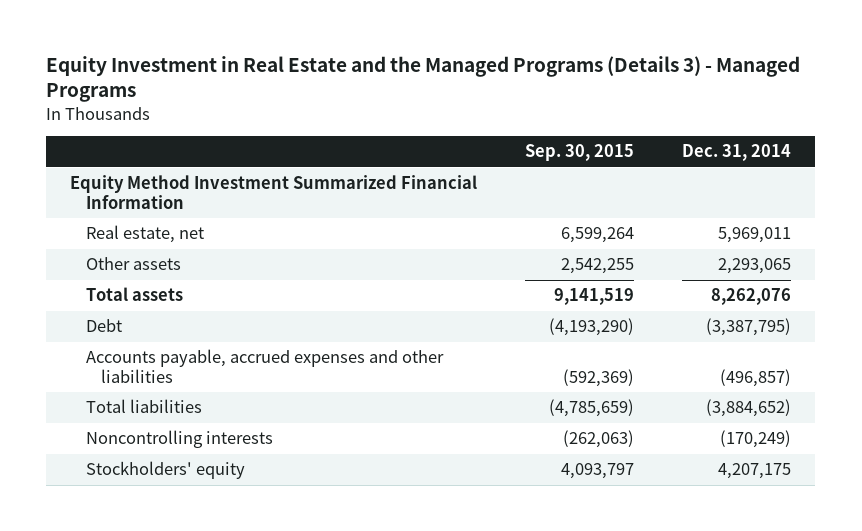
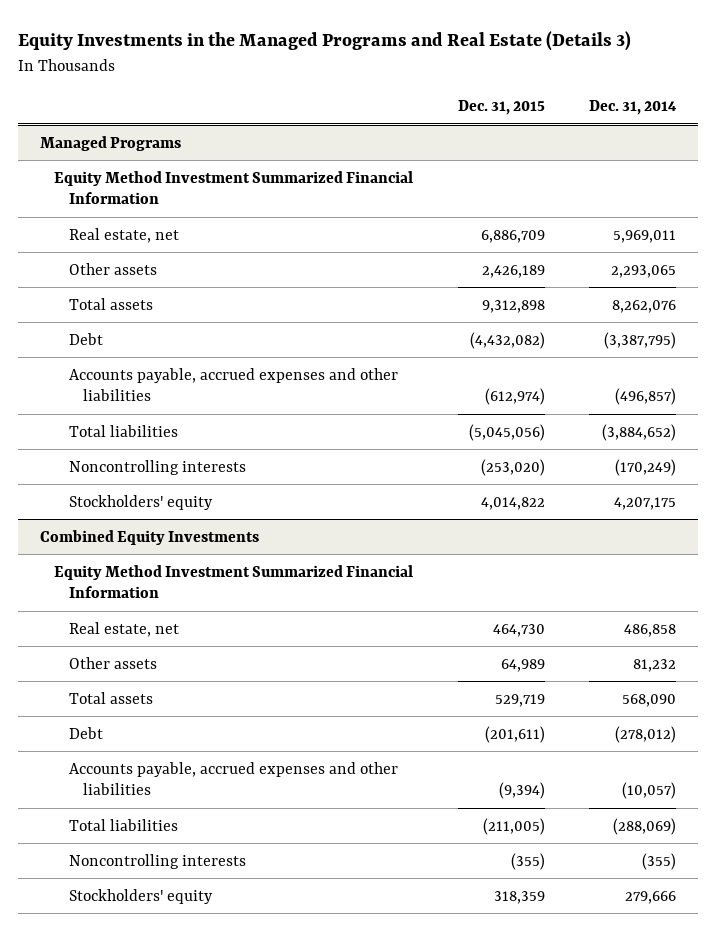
[46,55,801,103] Equity Investment in Real Estate and the Managed Programs (Details 3) - Managed Programs -> [18,31,632,52] Equity Investments in the Managed Programs and Real Estate (Details 3)
[525,144,635,162] Sep. 30, 2015 -> none
none -> [457,100,545,116] Dec. 31, 2015
none -> [40,135,182,151] Managed Programs
none -> [40,529,260,545] Combined Equity Investments
none -> [54,564,414,599] Equity Method Investment Summarized Financial Information
none -> [68,621,179,637] Real estate, net
none -> [68,656,157,669] Other assets
none -> [68,691,153,704] Total assets
none -> [68,726,103,739] Debt
none -> [68,761,398,796] Accounts payable, accrued expenses and other liabilities
none -> [68,818,178,831] Total liabilities
none -> [68,853,246,869] Noncontrolling interests
none -> [68,888,213,904] Stockholders' equity

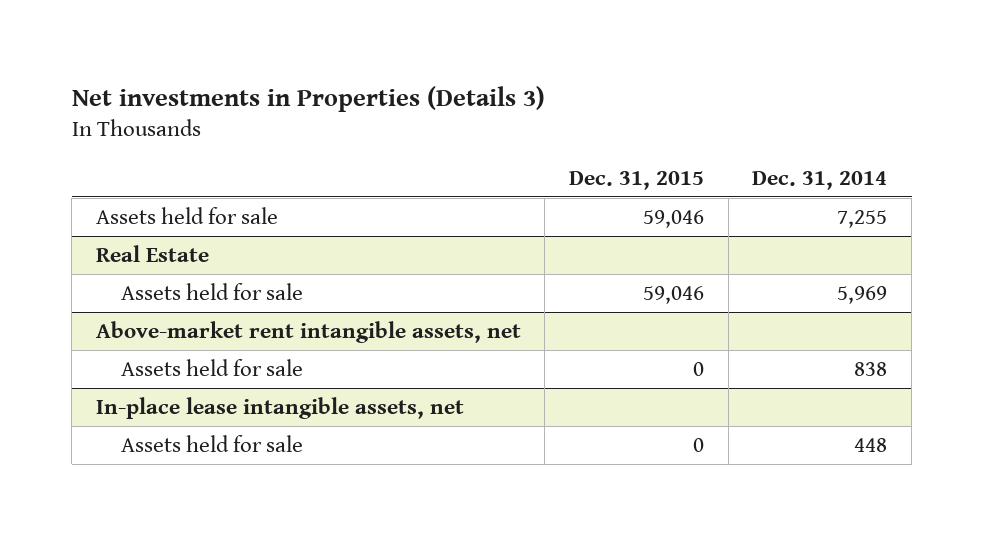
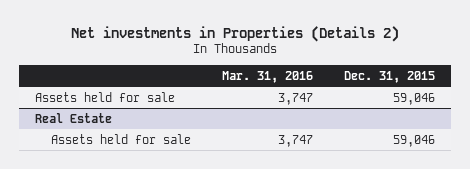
[71,86,545,113] Net investments in Properties (Details 3) -> [71,25,400,42] Net investments in Properties (Details 2)
[752,170,888,190] Dec. 31, 2014 -> none
none -> [221,70,313,83] Mar. 31, 2016
[95,320,521,343] Above-market rent intangible assets, net -> none
[120,358,303,376] Assets held for sale -> none
[95,396,464,419] In-place lease intangible assets, net -> none
[120,434,303,452] Assets held for sale -> none

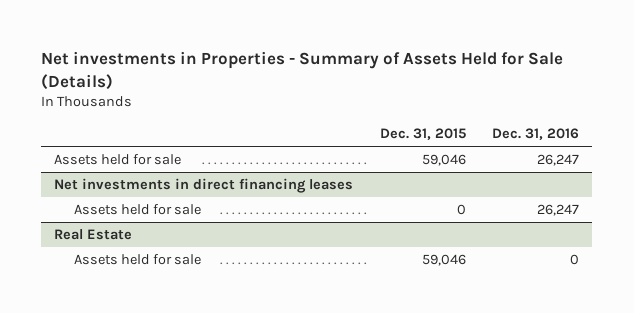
[71,25,400,42] Net investments in Properties (Details 2) -> [41,50,564,90] Net investments in Properties - Summary of Assets Held for Sale (Details)
[221,70,313,83] Mar. 31, 2016 -> none
none -> [492,128,580,141] Dec. 31, 2016
none -> [54,178,354,194] Net investments in direct financing leases
none -> [74,204,202,216] Assets held for sale

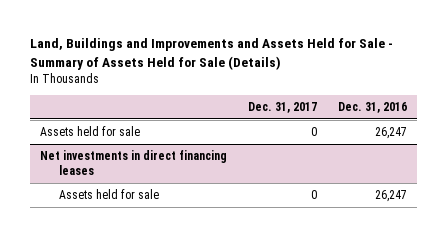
[41,50,564,90] Net investments in Properties - Summary of Assets Held for Sale (Details) -> [29,38,393,70] Land, Buildings and Improvements and Assets Held for Sale - Summary of Assets Held for Sale (Details)
[379,128,466,141] Dec. 31, 2015 -> none
none -> [247,101,317,113] Dec. 31, 2017
[54,229,133,241] Real Estate -> none
[74,254,202,266] Assets held for sale -> none

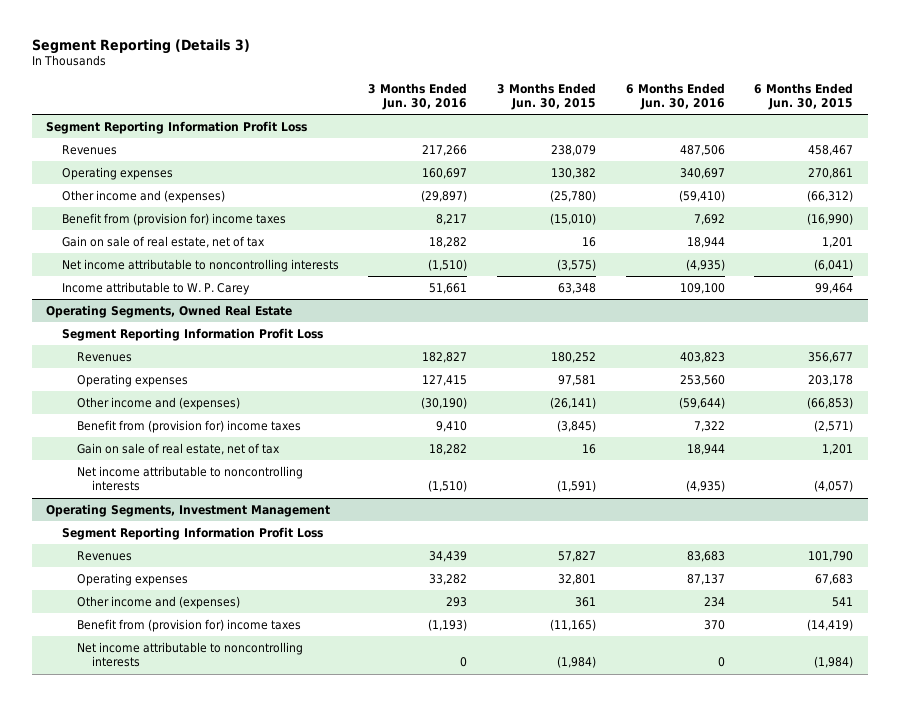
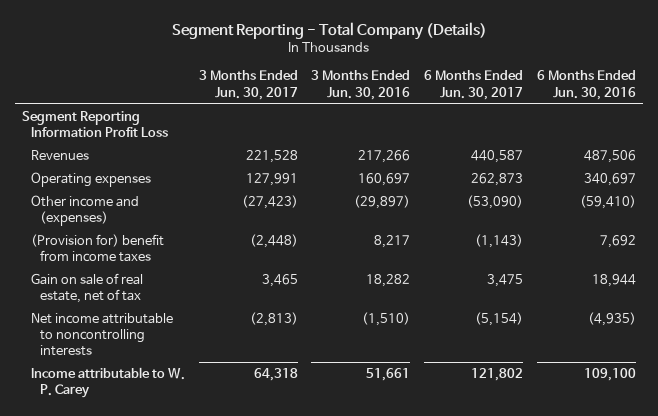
[31,38,250,54] Segment Reporting (Details 3) -> [171,21,487,40] Segment Reporting - Total Company (Details)
[497,82,597,110] 3 Months Ended Jun. 30, 2015 -> none
[754,82,854,110] 6 Months Ended Jun. 30, 2015 -> none
none -> [198,70,298,100] 3 Months Ended Jun. 30, 2017
none -> [424,70,524,100] 6 Months Ended Jun. 30, 2017
[61,212,286,226] Benefit from (provision for) income taxes -> [31,233,165,263] (Provision for) benefit from income taxes
[46,304,293,318] Operating Segments, Owned Real Estate -> none
[61,327,323,341] Segment Reporting Information Profit Loss -> none
[77,351,133,362] Revenues -> none
[77,373,189,387] Operating expenses -> none
[77,396,241,410] Other income and (expenses) -> none
[77,419,302,433] Benefit from (provision for) income taxes -> none
[77,442,281,455] Gain on sale of real estate, net of tax -> none
[77,465,304,492] Net income attributable to noncontrolling interests -> none
[46,503,331,517] Operating Segments, Investment Management -> none
[61,526,323,540] Segment Reporting Information Profit Loss -> none
[77,550,133,561] Revenues -> none
[77,572,189,586] Operating expenses -> none
[77,595,241,609] Other income and (expenses) -> none
[77,618,302,632] Benefit from (provision for) income taxes -> none
[77,641,304,668] Net income attributable to noncontrolling interests -> none

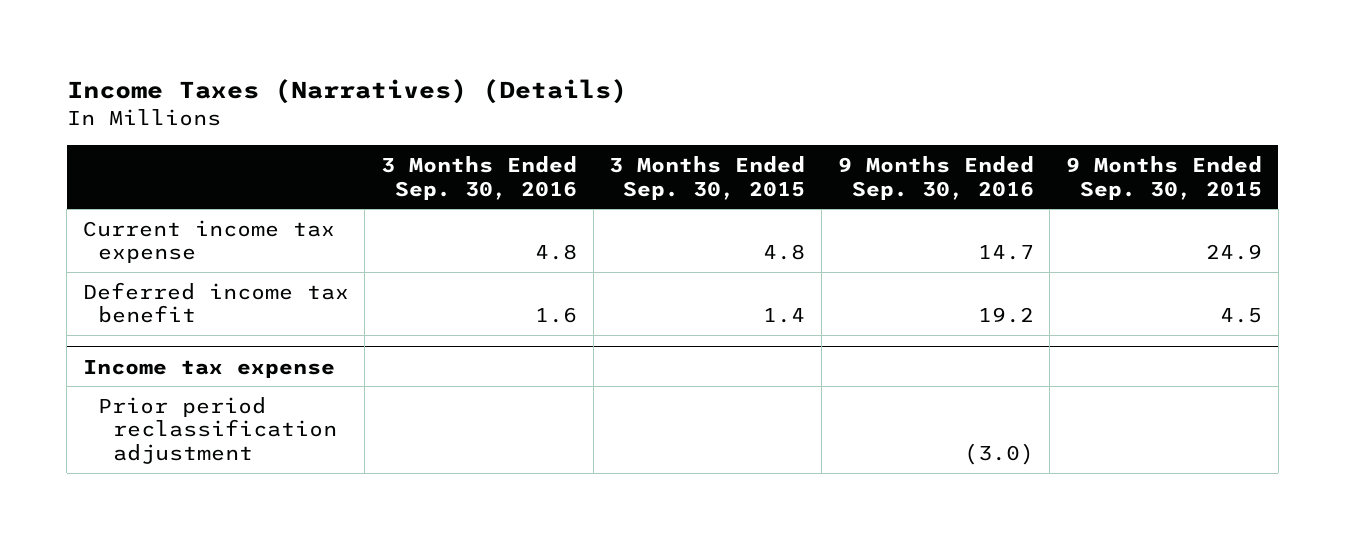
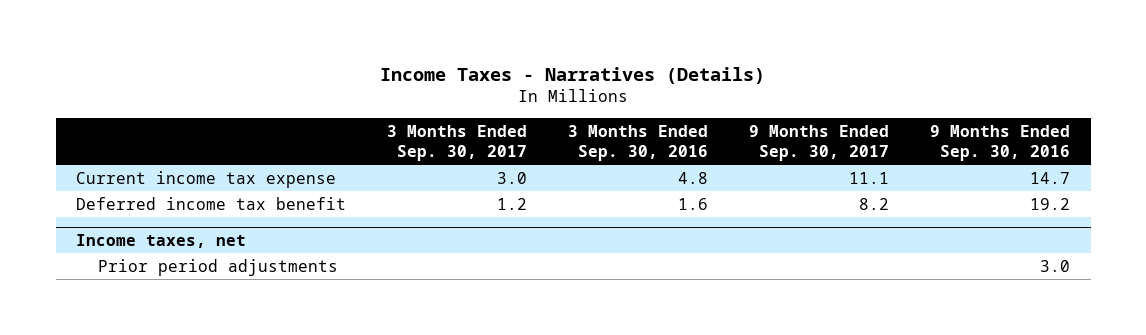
[66,78,627,104] Income Taxes (Narratives) (Details) -> [380,66,766,84] Income Taxes - Narratives (Details)
[609,156,806,200] 3 Months Ended Sep. 30, 2015 -> none
[1066,156,1263,200] 9 Months Ended Sep. 30, 2015 -> none
none -> [387,124,528,162] 3 Months Ended Sep. 30, 2017
none -> [749,124,890,162] 9 Months Ended Sep. 30, 2017
[82,359,335,378] Income tax expense -> [76,233,247,248] Income taxes, net
[97,396,338,464] Prior period reclassification adjustment -> [97,258,338,276] Prior period adjustments
[963,442,1034,465] (3.0) -> [1040,259,1071,272] 3.0

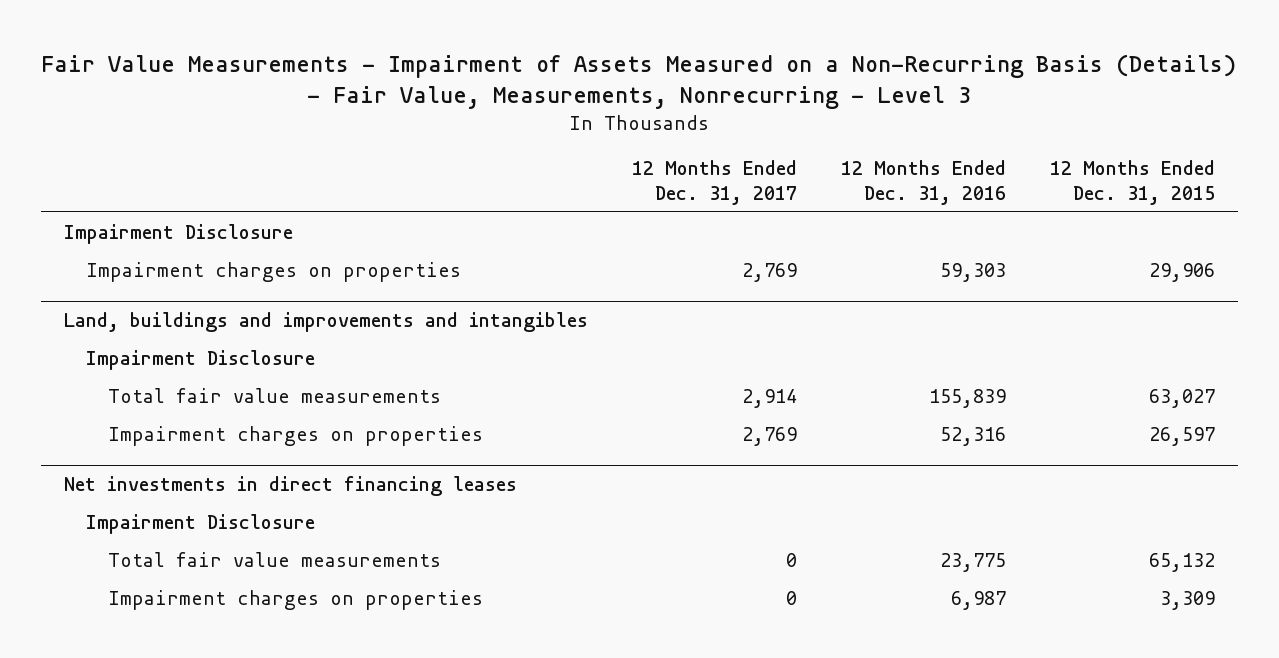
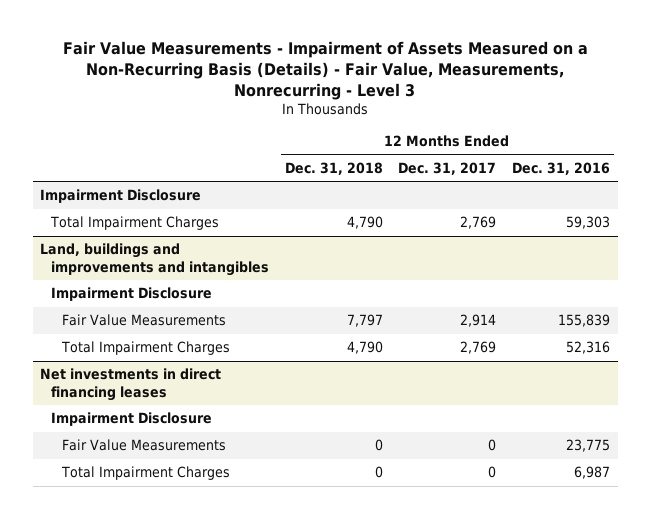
[1050,160,1216,205] 12 Months Ended Dec. 31, 2015 -> none
none -> [284,161,383,175] Dec. 31, 2018
[85,261,461,282] Impairment charges on properties -> [50,216,220,231] Total Impairment Charges
[108,387,442,403] Total fair value measurements -> [61,314,226,327] Fair Value Measurements
[108,425,484,446] Impairment charges on properties -> [60,341,230,356] Total Impairment Charges
[108,551,442,567] Total fair value measurements -> [61,439,226,452] Fair Value Measurements
[108,589,484,610] Impairment charges on properties -> [60,466,230,481] Total Impairment Charges

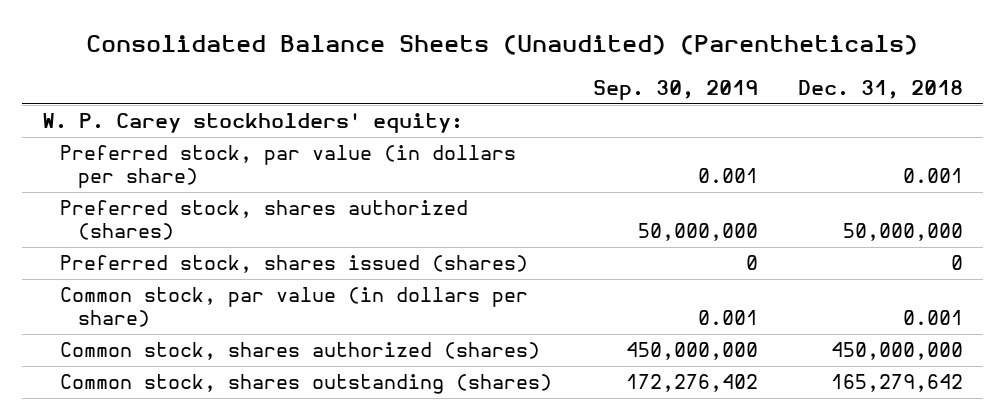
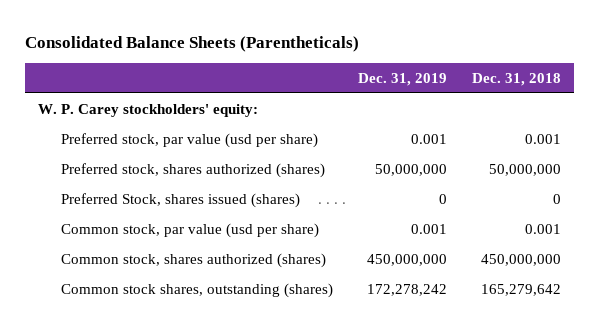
[86,35,919,56] Consolidated Balance Sheets (Unaudited) (Parentheticals) -> [25,36,360,53] Consolidated Balance Sheets (Parentheticals)
[592,80,758,101] Sep. 30, 2019 -> none
none -> [358,73,448,87] Dec. 31, 2019
[60,145,517,189] Preferred stock, par value (in dollars per share) -> [61,132,319,148] Preferred stock, par value (usd per share)
[60,255,529,274] Preferred stock, shares issued (shares) -> [61,192,301,208] Preferred Stock, shares issued (shares)
[60,287,529,328] Common stock, par value (in dollars per share) -> [61,222,320,238] Common stock, par value (usd per share)
[60,374,553,395] Common stock, shares outstanding (shares) -> [61,282,334,298] Common stock shares, outstanding (shares)

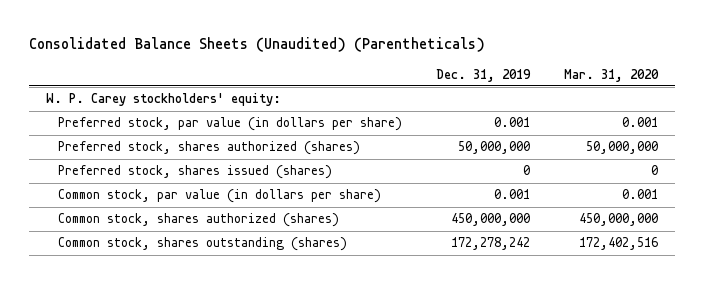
[25,36,360,53] Consolidated Balance Sheets (Parentheticals) -> [28,37,485,53] Consolidated Balance Sheets (Unaudited) (Parentheticals)
[472,73,562,87] Dec. 31, 2018 -> none
none -> [564,68,660,82] Mar. 31, 2020
[61,132,319,148] Preferred stock, par value (usd per share) -> [57,117,402,132] Preferred stock, par value (in dollars per share)
[61,192,301,208] Preferred Stock, shares issued (shares) -> [57,165,332,180] Preferred stock, shares issued (shares)
[61,222,320,238] Common stock, par value (usd per share) -> [57,189,381,204] Common stock, par value (in dollars per share)
[61,282,334,298] Common stock shares, outstanding (shares) -> [57,237,347,252] Common stock, shares outstanding (shares)

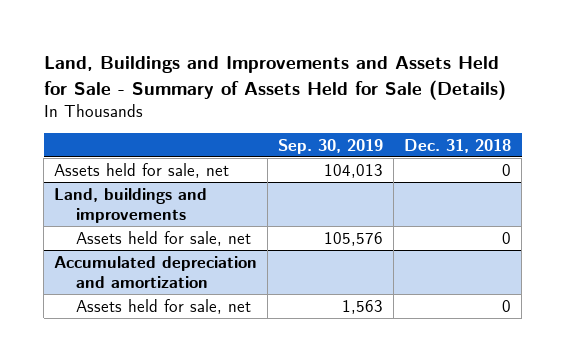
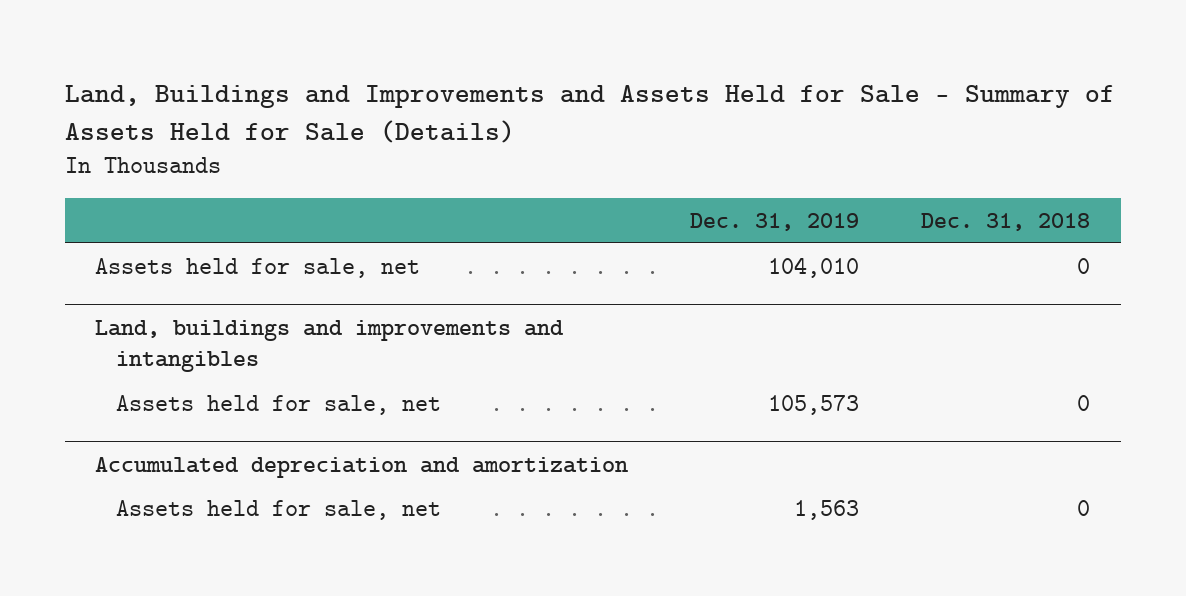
[278,138,384,154] Sep. 30, 2019 -> none
none -> [690,212,860,231] Dec. 31, 2019
[54,187,208,223] Land, buildings and improvements -> [95,319,565,372] Land, buildings and improvements and intangibles

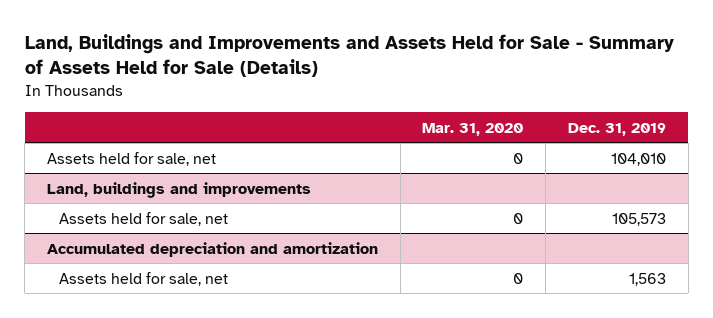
[921,212,1091,231] Dec. 31, 2018 -> none
none -> [422,122,524,136] Mar. 31, 2020
[95,319,565,372] Land, buildings and improvements and intangibles -> [46,181,311,198] Land, buildings and improvements

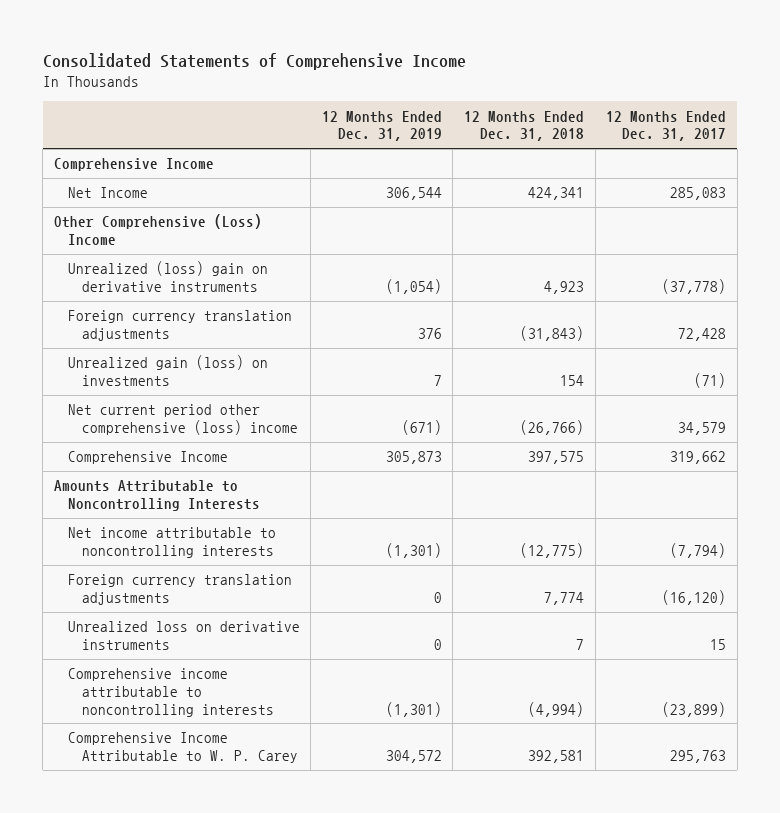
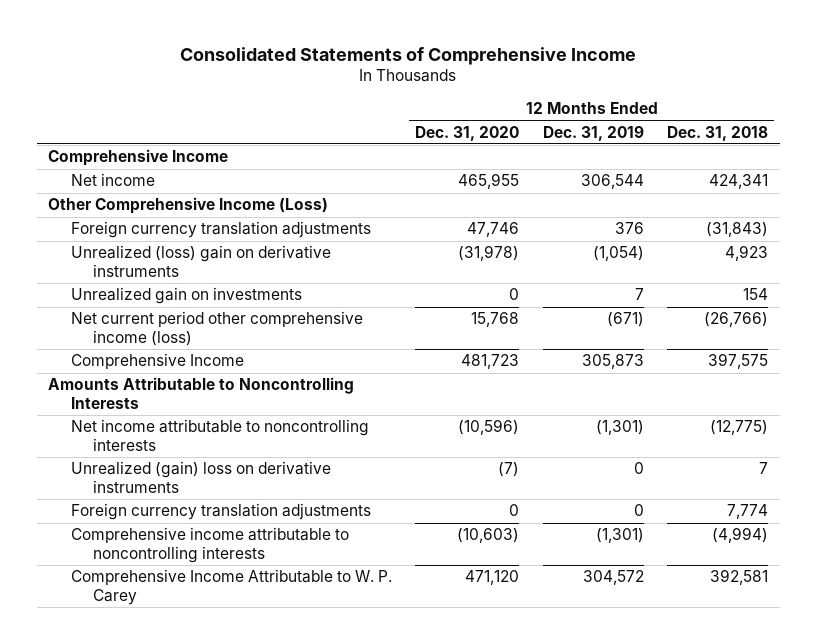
[606,110,727,142] 12 Months Ended Dec. 31, 2017 -> none
none -> [415,125,520,141] Dec. 31, 2020
[67,187,148,199] Net Income -> [70,173,155,187] Net income
[53,214,262,246] Other Comprehensive (Loss) Income -> [48,197,329,215] Other Comprehensive Income (Loss)
[67,261,268,293] Unrealized (loss) gain on derivative instruments -> [70,245,331,278] Unrealized (loss) gain on derivative instruments
[67,355,268,387] Unrealized gain (loss) on investments -> [70,287,302,305] Unrealized gain on investments
[67,404,298,436] Net current period other comprehensive (loss) income -> [70,311,363,347] Net current period other comprehensive income (loss)
none -> [70,461,331,494] Unrealized (gain) loss on derivative instruments
[67,621,300,651] Unrealized loss on derivative instruments -> none

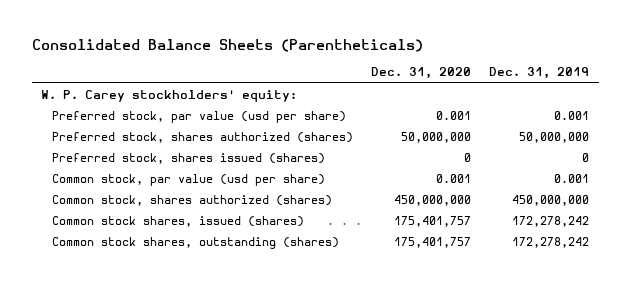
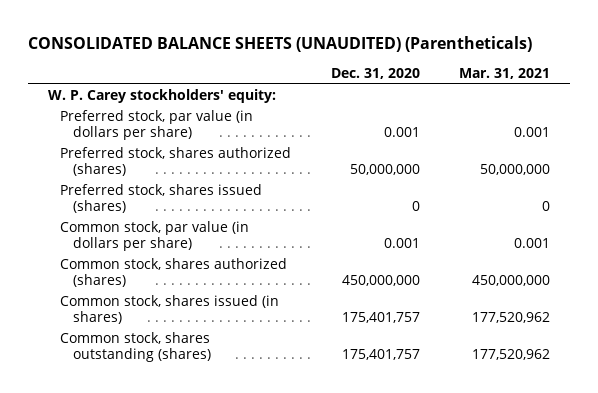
[31,38,423,52] Consolidated Balance Sheets (Parentheticals) -> [28,36,533,53] CONSOLIDATED BALANCE SHEETS (UNAUDITED) (Parentheticals)
[489,67,590,80] Dec. 31, 2019 -> none
none -> [459,67,551,79] Mar. 31, 2021
[51,110,346,123] Preferred stock, par value (usd per share) -> [60,110,254,141] Preferred stock, par value (in dollars per share)
[51,173,325,186] Common stock, par value (usd per share) -> [60,221,250,252] Common stock, par value (in dollars per share)
[51,215,304,227] Common stock shares, issued (shares) -> [60,295,280,325] Common stock, shares issued (in shares)
[51,236,339,249] Common stock shares, outstanding (shares) -> [60,332,211,363] Common stock, shares outstanding (shares)

